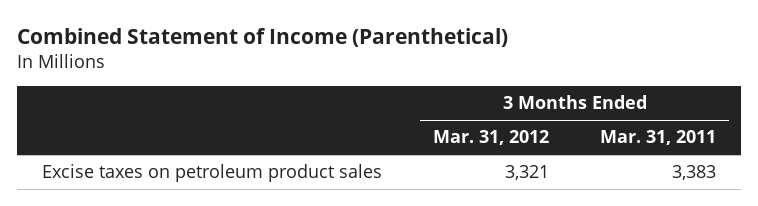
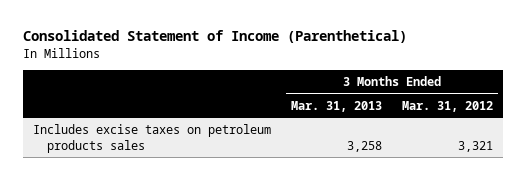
[16,28,508,48] Combined Statement of Income (Parenthetical) -> [22,30,407,44] Consolidated Statement of Income (Parenthetical)
[600,130,717,146] Mar. 31, 2011 -> none
none -> [290,100,382,112] Mar. 31, 2013
[42,164,383,183] Excise taxes on petroleum product sales -> [32,124,271,153] Includes excise taxes on petroleum products sales

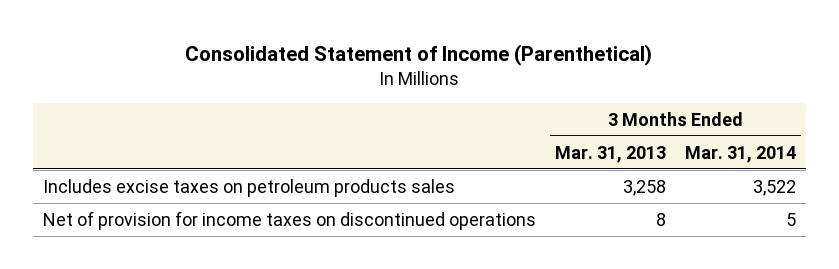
[401,100,493,112] Mar. 31, 2012 -> none
none -> [685,145,797,163] Mar. 31, 2014
none -> [42,210,536,230] Net of provision for income taxes on discontinued operations

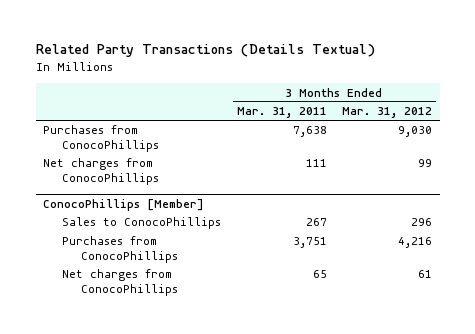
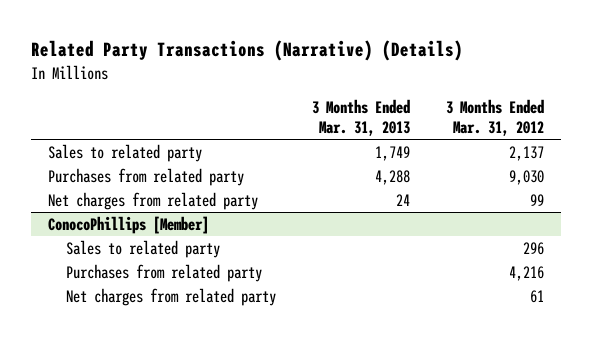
[35,44,375,58] Related Party Transactions (Details Textual) -> [30,40,463,62] Related Party Transactions (Narrative) (Details)
[236,107,327,119] Mar. 31, 2011 -> none
none -> [311,99,410,136] 3 Months Ended Mar. 31, 2013
none -> [48,143,203,162] Sales to related party
[43,125,160,153] Purchases from ConocoPhillips -> [48,167,245,186] Purchases from related party
[43,158,160,186] Net charges from ConocoPhillips -> [48,191,259,210] Net charges from related party
[62,217,222,230] Sales to ConocoPhillips -> [65,239,220,258] Sales to related party
[62,236,179,264] Purchases from ConocoPhillips -> [65,263,262,282] Purchases from related party
[62,269,179,297] Net charges from ConocoPhillips -> [65,287,276,306] Net charges from related party

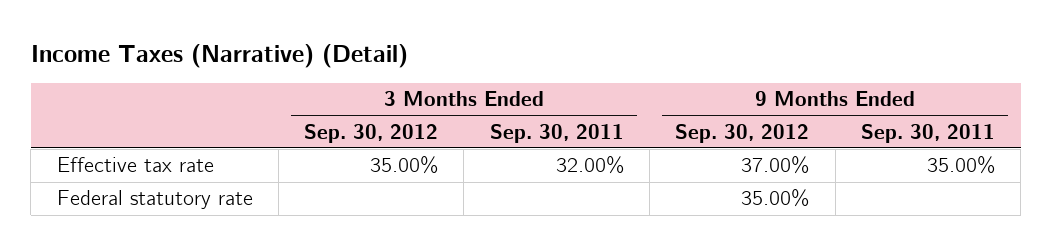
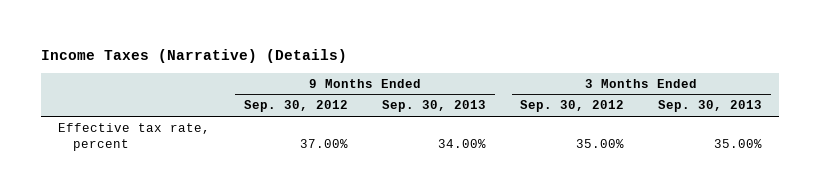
[30,44,408,69] Income Taxes (Narrative) (Detail) -> [40,49,347,64] Income Taxes (Narrative) (Details)
[489,123,624,143] Sep. 30, 2011 -> none
[860,123,995,143] Sep. 30, 2011 -> none
none -> [382,100,487,113] Sep. 30, 2013
none -> [658,100,763,113] Sep. 30, 2013
[56,190,253,210] Federal statutory rate -> none
[56,157,214,173] Effective tax rate -> [57,122,210,151] Effective tax rate, percent

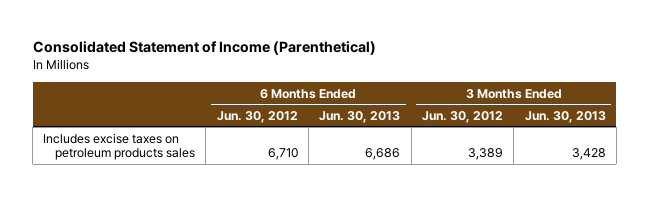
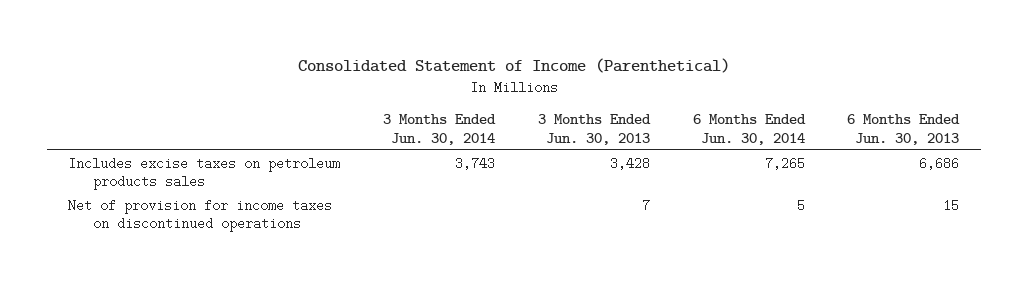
[216,110,298,123] Jun. 30, 2012 -> none
[421,110,503,123] Jun. 30, 2012 -> none
none -> [382,114,496,145] 3 Months Ended Jun. 30, 2014
none -> [692,114,806,145] 6 Months Ended Jun. 30, 2014
none -> [67,198,332,232] Net of provision for income taxes on discontinued operations

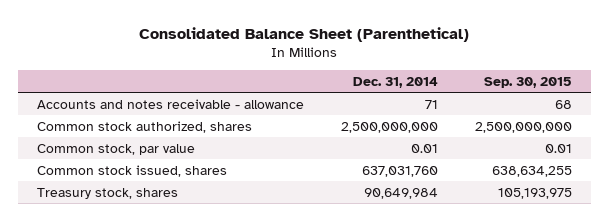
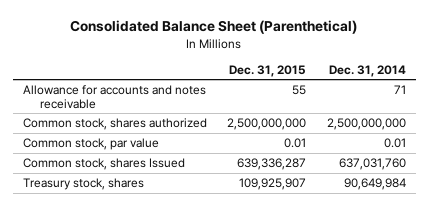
[484,76,573,88] Sep. 30, 2015 -> none
none -> [229,64,307,77] Dec. 31, 2015
[36,98,304,109] Accounts and notes receivable - allowance -> [22,84,206,109] Allowance for accounts and notes receivable
[36,120,252,133] Common stock authorized, shares -> [22,117,207,130] Common stock, shares authorized
[36,164,227,177] Common stock issued, shares -> [22,157,185,170] Common stock, shares Issued

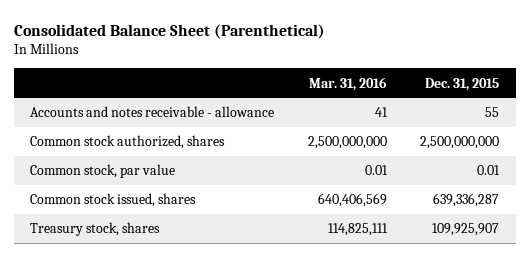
[328,64,406,77] Dec. 31, 2014 -> none
none -> [308,76,387,91] Mar. 31, 2016
[22,84,206,109] Allowance for accounts and notes receivable -> [30,106,275,118] Accounts and notes receivable - allowance
[22,117,207,130] Common stock, shares authorized -> [30,135,226,150] Common stock authorized, shares
[22,157,185,170] Common stock, shares Issued -> [30,193,197,208] Common stock issued, shares

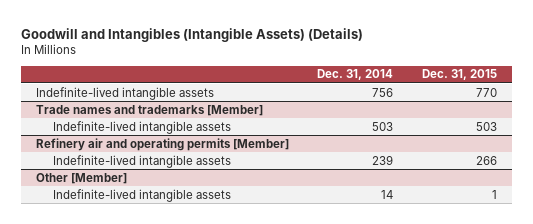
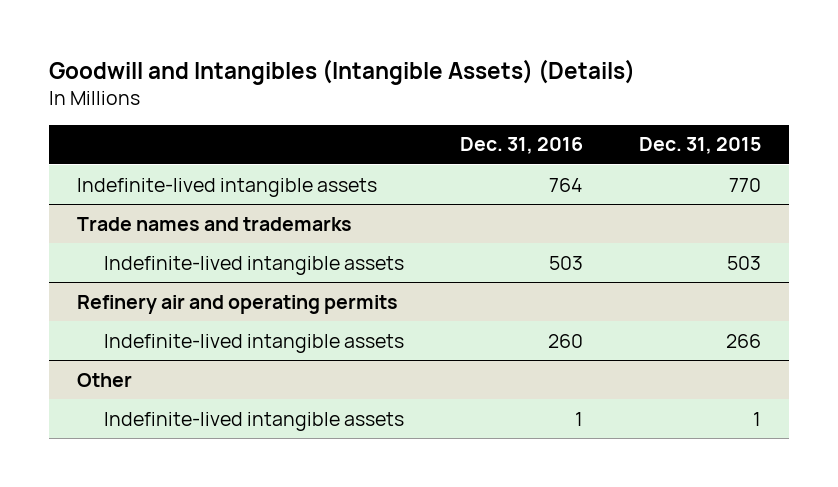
[317,69,394,81] Dec. 31, 2014 -> none
none -> [460,137,584,155] Dec. 31, 2016
[35,104,263,116] Trade names and trademarks [Member] -> [76,216,352,231] Trade names and trademarks
[35,137,289,151] Refinery air and operating permits [Member] -> [76,294,398,314] Refinery air and operating permits
[35,172,127,184] Other [Member] -> [76,372,132,387] Other

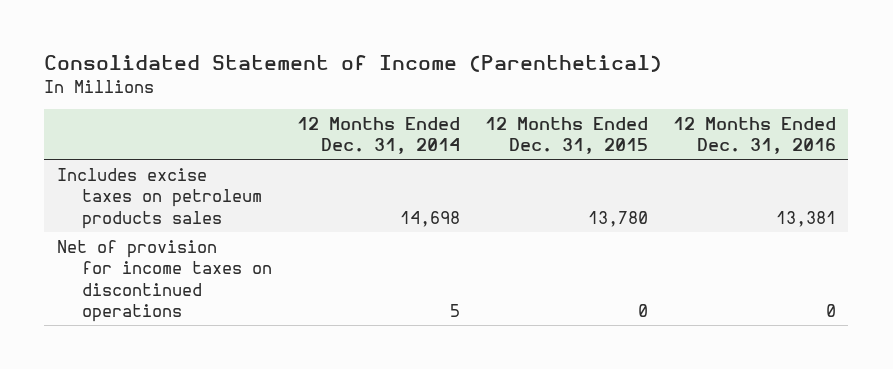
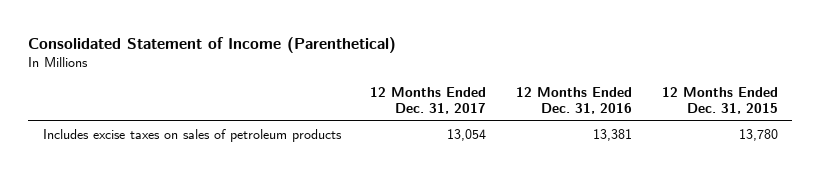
[296,116,460,155] 12 Months Ended Dec. 31, 2014 -> none
none -> [370,87,487,115] 12 Months Ended Dec. 31, 2017
[56,239,272,323] Net of provision for income taxes on discontinued operations -> none
[56,167,262,229] Includes excise taxes on petroleum products sales -> [42,128,342,142] Includes excise taxes on sales of petroleum products

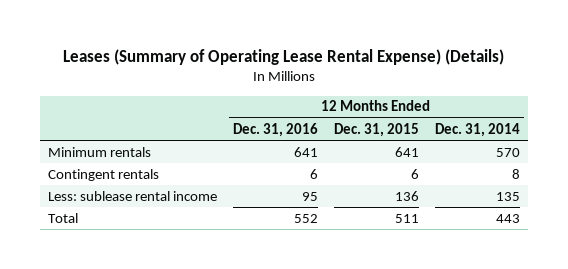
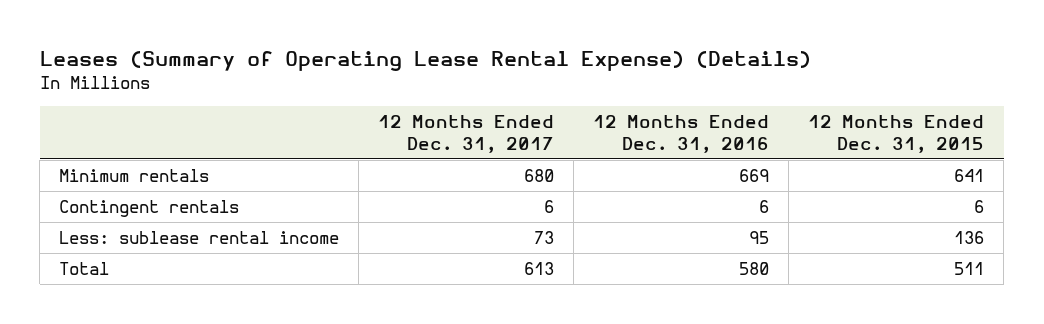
[434,122,520,137] Dec. 31, 2014 -> none
none -> [378,114,555,153] 12 Months Ended Dec. 31, 2017
[293,146,318,157] 641 -> [739,168,770,182] 669
[293,213,318,223] 552 -> [739,261,770,275] 580

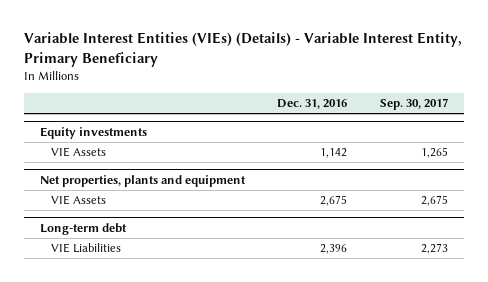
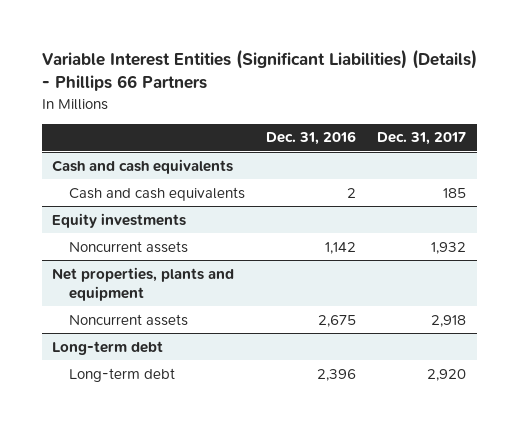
[23,32,462,68] Variable Interest Entities (VIEs) (Details) - Variable Interest Entity, Primary Beneficiary -> [41,49,477,92] Variable Interest Entities (Significant Liabilities) (Details) - Phillips 66 Partners
[379,98,448,111] Sep. 30, 2017 -> none
none -> [377,132,467,146] Dec. 31, 2017
none -> [52,158,234,174] Cash and cash equivalents
none -> [69,186,246,201] Cash and cash equivalents
[50,147,106,158] VIE Assets -> [69,240,189,253] Noncurrent assets
[50,195,106,206] VIE Assets -> [69,313,189,326] Noncurrent assets
[50,243,121,254] VIE Liabilities -> [69,367,176,382] Long-term debt

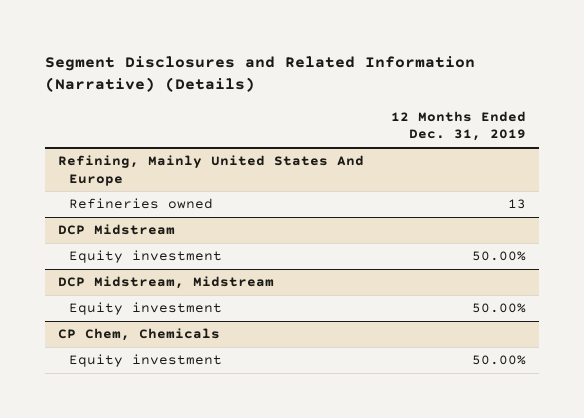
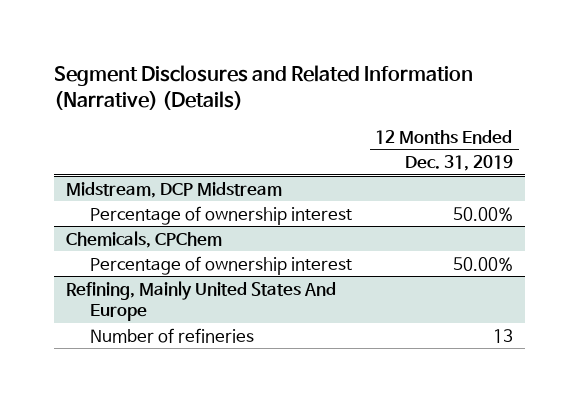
none -> [66,181,283,198] Midstream, DCP Midstream
none -> [89,205,352,225] Percentage of ownership interest
none -> [66,230,223,248] Chemicals, CPChem
none -> [89,255,352,275] Percentage of ownership interest
[58,224,176,236] DCP Midstream -> none
[68,250,222,264] Equity investment -> none
[58,276,275,290] DCP Midstream, Midstream -> none
[68,302,222,316] Equity investment -> none
[58,328,221,342] CP Chem, Chemicals -> none
[68,354,222,368] Equity investment -> none
[68,198,213,210] Refineries owned -> [89,327,254,343] Number of refineries

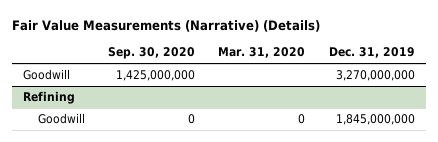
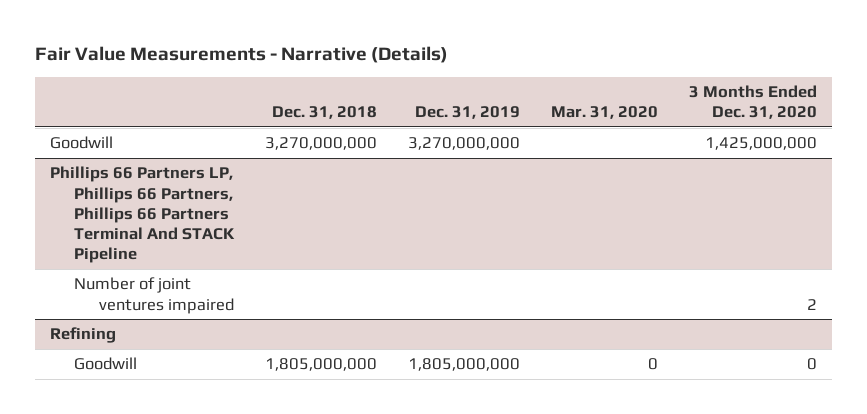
[11,19,320,32] Fair Value Measurements (Narrative) (Details) -> [34,46,448,64] Fair Value Measurements - Narrative (Details)
[108,47,196,60] Sep. 30, 2020 -> none
none -> [272,106,378,120] Dec. 31, 2018
none -> [688,85,817,120] 3 Months Ended Dec. 31, 2020
none -> [50,166,236,264] Phillips 66 Partners LP, Phillips 66 Partners, Phillips 66 Partners Terminal And STACK Pipeline
none -> [74,277,234,314] Number of joint ventures impaired
[335,114,415,126] 1,845,000,000 -> [408,358,521,372] 1,805,000,000

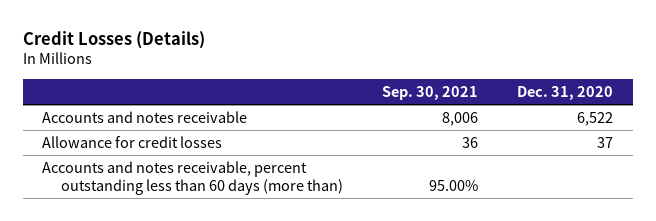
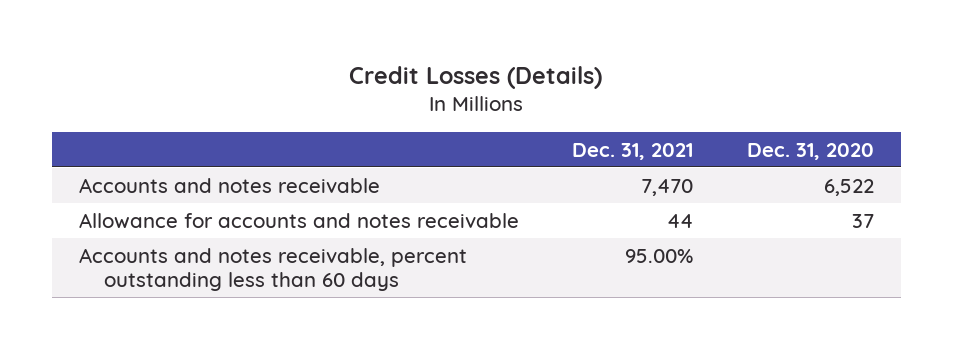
[382,85,479,100] Sep. 30, 2021 -> none
none -> [572,142,694,160] Dec. 31, 2021
[42,135,223,148] Allowance for credit losses -> [78,212,519,229] Allowance for accounts and notes receivable
[42,160,344,195] Accounts and notes receivable, percent outstanding less than 60 days (more than) -> [78,247,467,292] Accounts and notes receivable, percent outstanding less than 60 days

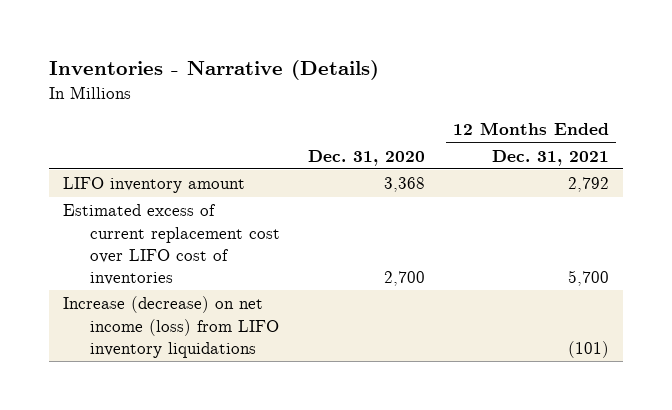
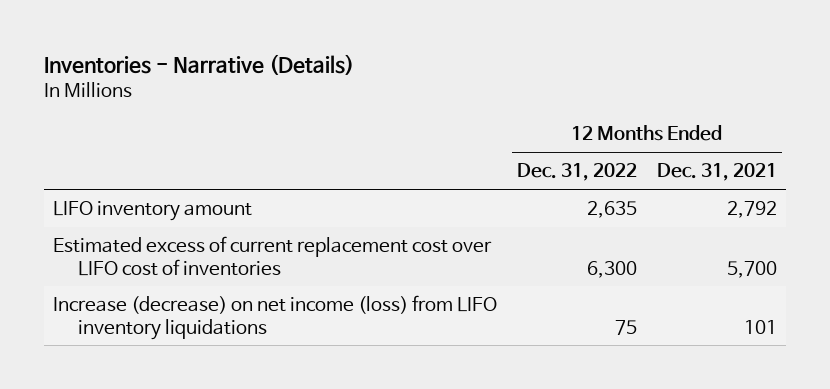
[308,149,426,166] Dec. 31, 2020 -> none
none -> [517,163,638,182] Dec. 31, 2022
[568,340,610,358] (101) -> [743,319,777,334] 101

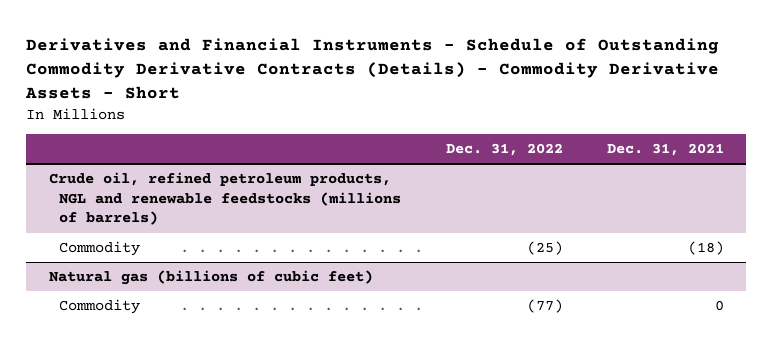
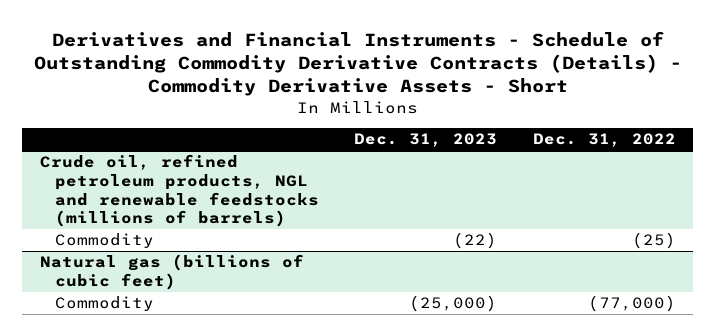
[606,142,724,156] Dec. 31, 2021 -> none
none -> [354,133,498,148] Dec. 31, 2023
[526,299,563,314] (77) -> [587,295,676,313] (77,000)

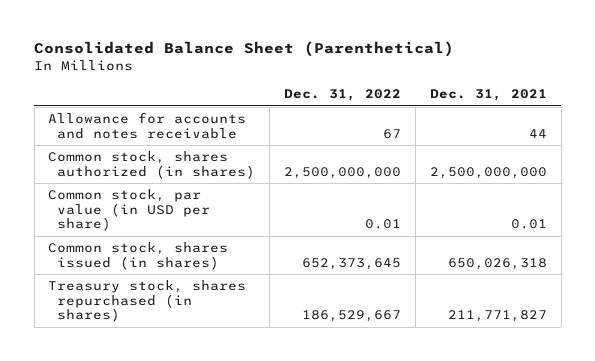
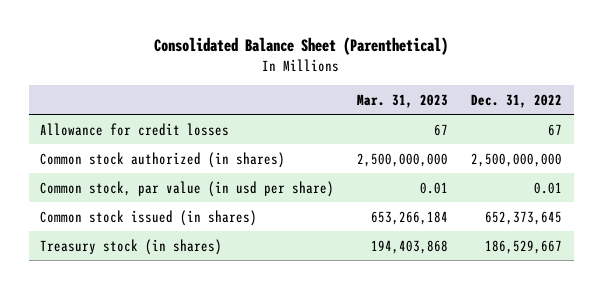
[429,89,547,102] Dec. 31, 2021 -> none
none -> [357,93,449,108] Mar. 31, 2023
[48,112,247,139] Allowance for accounts and notes receivable -> [40,122,230,136] Allowance for credit losses
[48,151,256,179] Common stock, shares authorized (in shares) -> [40,151,286,168] Common stock authorized (in shares)
[48,189,211,232] Common stock, par value (in USD per share) -> [40,180,335,197] Common stock, par value (in usd per share)
[48,242,229,270] Common stock, shares issued (in shares) -> [40,209,258,226] Common stock issued (in shares)
[48,280,247,323] Treasury stock, shares repurchased (in shares) -> [40,238,223,255] Treasury stock (in shares)

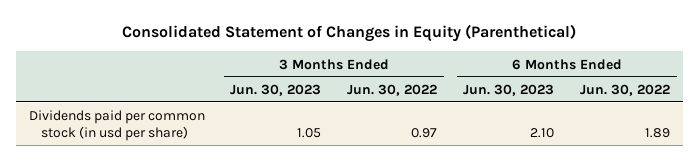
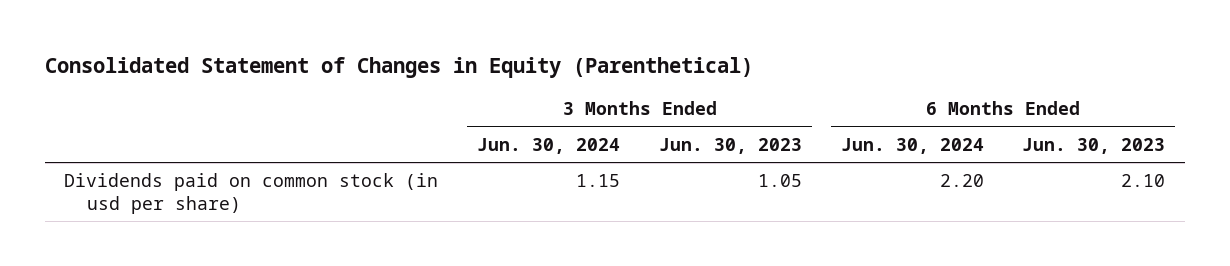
[347,83,438,96] Jun. 30, 2022 -> none
[580,83,671,96] Jun. 30, 2022 -> none
none -> [477,137,621,154] Jun. 30, 2024
none -> [840,137,984,154] Jun. 30, 2024
[28,110,205,142] Dividends paid per common stock (in usd per share) -> [64,173,439,214] Dividends paid on common stock (in usd per share)

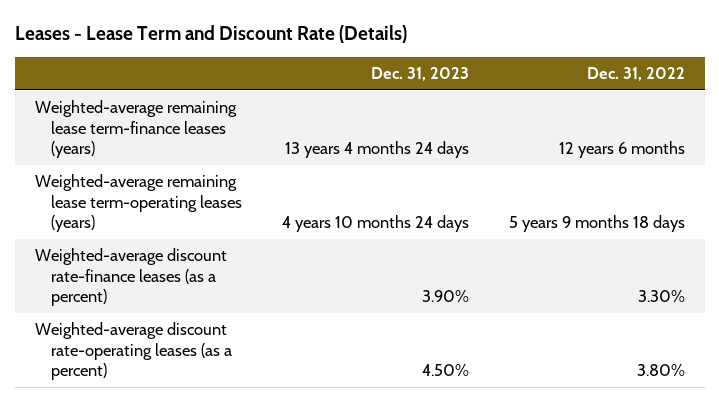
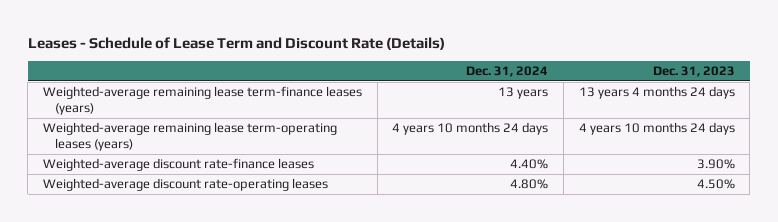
[14,25,407,44] Leases - Lease Term and Discount Rate (Details) -> [27,36,445,50] Leases - Schedule of Lease Term and Discount Rate (Details)
[586,67,685,82] Dec. 31, 2022 -> none
none -> [466,65,549,77] Dec. 31, 2024
[34,248,227,306] Weighted-average discount rate-finance leases (as a percent) -> [42,158,314,172] Weighted-average discount rate-finance leases
[34,322,232,380] Weighted-average discount rate-operating leases (as a percent) -> [42,178,328,192] Weighted-average discount rate-operating leases

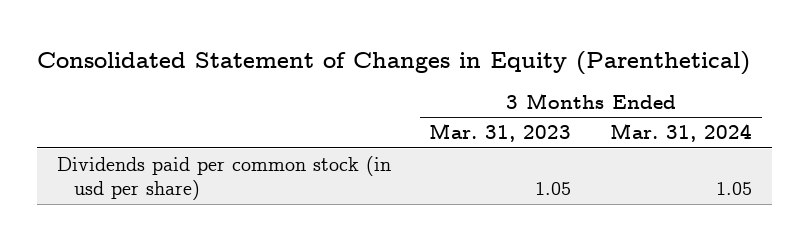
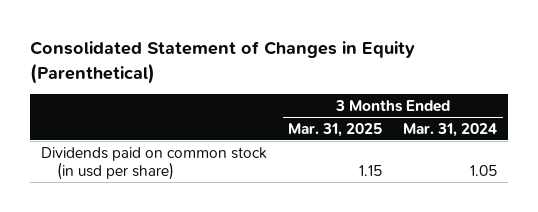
[429,123,572,143] Mar. 31, 2023 -> none
none -> [288,122,383,137] Mar. 31, 2025
[56,155,391,201] Dividends paid per common stock (in usd per share) -> [40,146,267,181] Dividends paid on common stock (in usd per share)

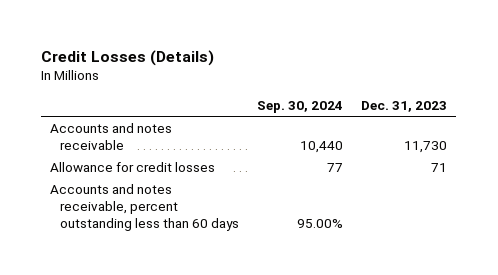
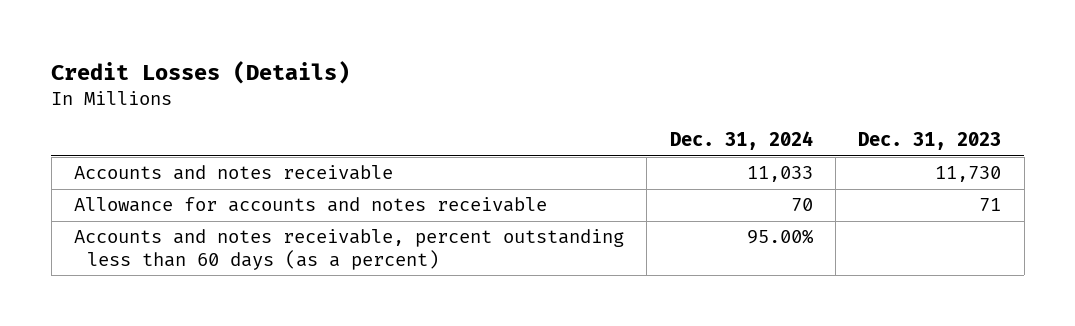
[257,100,344,113] Sep. 30, 2024 -> none
none -> [669,131,813,151] Dec. 31, 2024
[50,162,216,173] Allowance for credit losses -> [73,197,547,213] Allowance for accounts and notes receivable
[50,184,240,231] Accounts and notes receivable, percent outstanding less than 60 days -> [73,229,624,270] Accounts and notes receivable, percent outstanding less than 60 days (as a percent)

